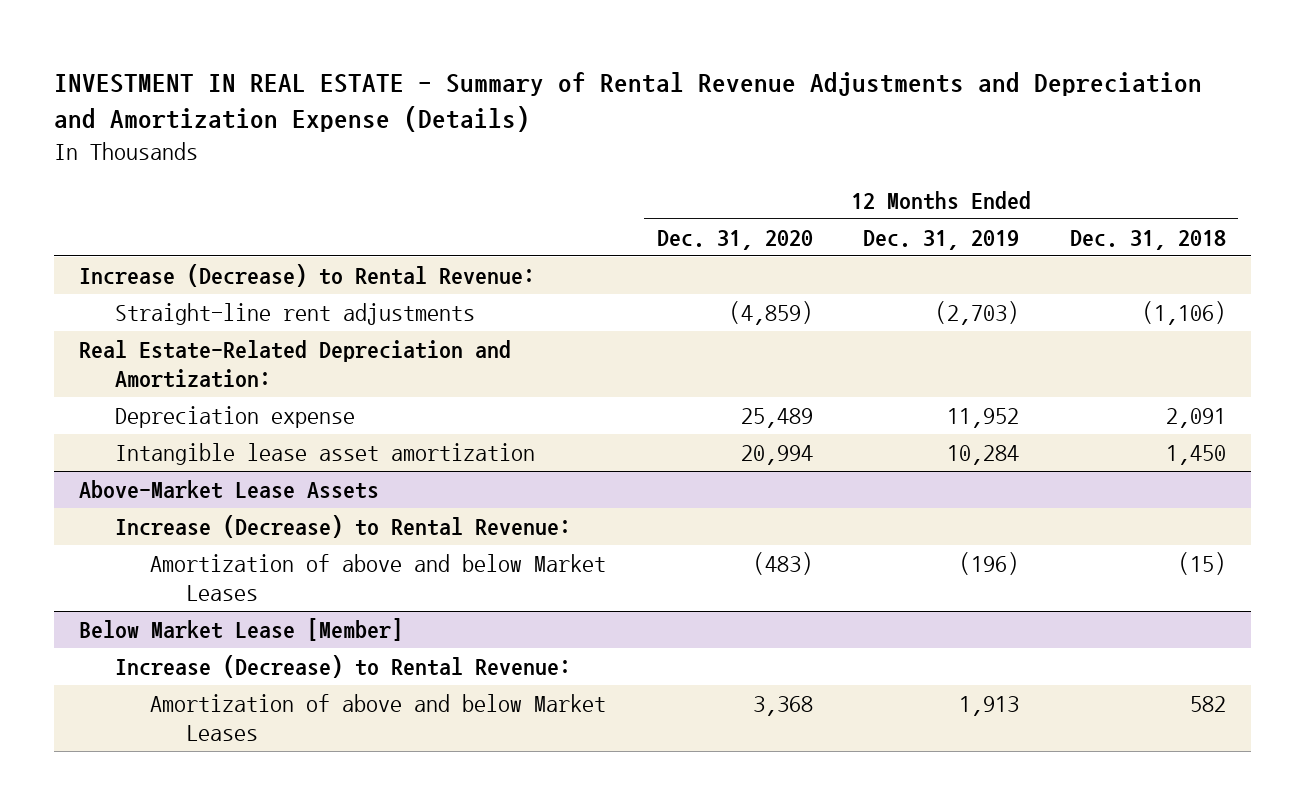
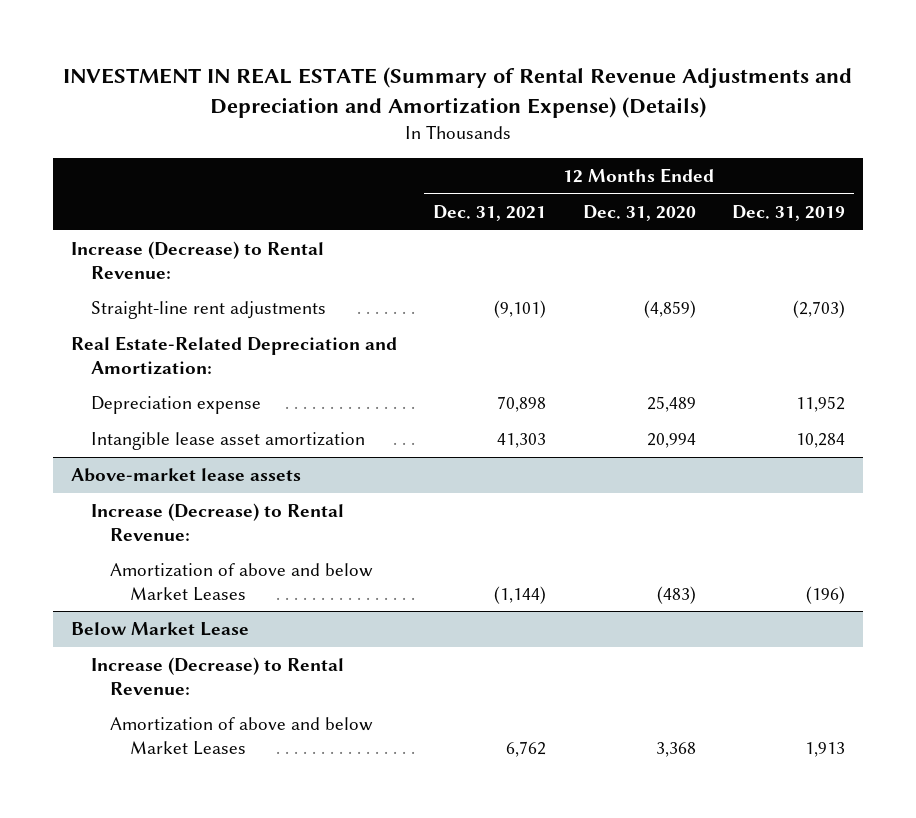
[54,71,1203,133] INVESTMENT IN REAL ESTATE - Summary of Rental Revenue Adjustments and Depreciation and Amortization Expense (Details) -> [63,66,853,118] INVESTMENT IN REAL ESTATE (Summary of Rental Revenue Adjustments and Depreciation and Amortization Expense) (Details)
[1069,229,1226,250] Dec. 31, 2018 -> none
none -> [433,205,547,222] Dec. 31, 2021
[79,479,380,499] Above-Market Lease Assets -> [71,468,302,483] Above-market lease assets
[79,617,404,641] Below Market Lease [Member] -> [71,622,250,637] Below Market Lease

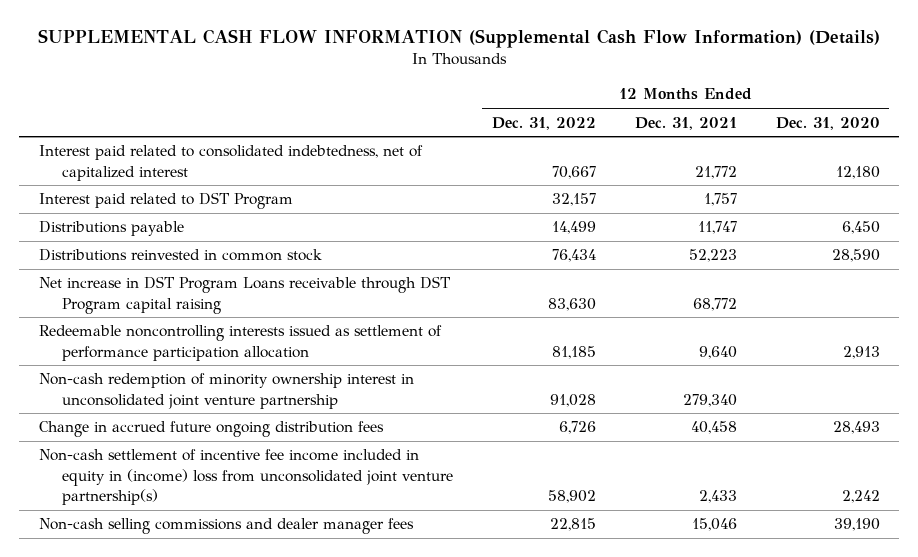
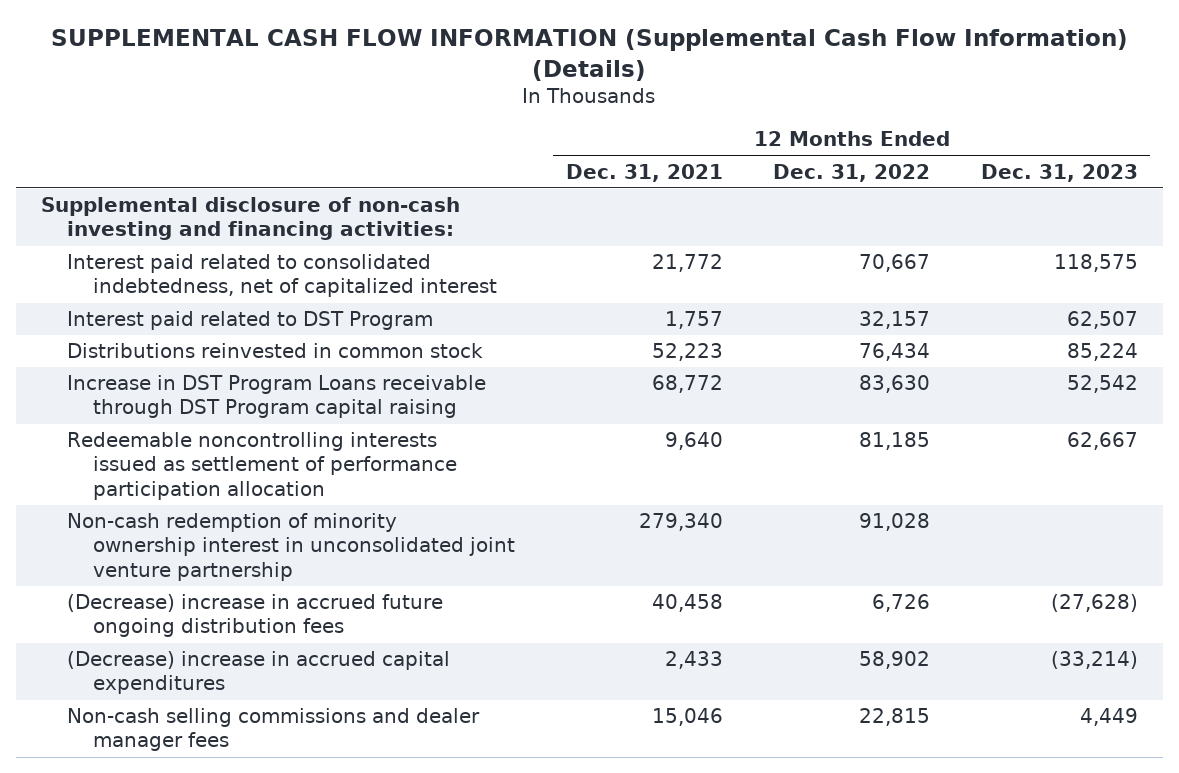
[775,116,880,130] Dec. 31, 2020 -> none
none -> [980,163,1138,182] Dec. 31, 2023
none -> [41,197,461,241] Supplemental disclosure of non-cash investing and financing activities:
[38,221,184,237] Distributions payable -> none
[38,276,450,314] Net increase in DST Program Loans receivable through DST Program capital raising -> [67,375,487,419] Increase in DST Program Loans receivable through DST Program capital raising
[38,421,384,438] Change in accrued future ongoing distribution fees -> [67,594,444,638] (Decrease) increase in accrued future ongoing distribution fees
[38,449,454,505] Non-cash settlement of incentive fee income included in equity in (income) loss from unconsolidated joint venture partnership(s) -> [67,651,451,695] (Decrease) increase in accrued capital expenditures

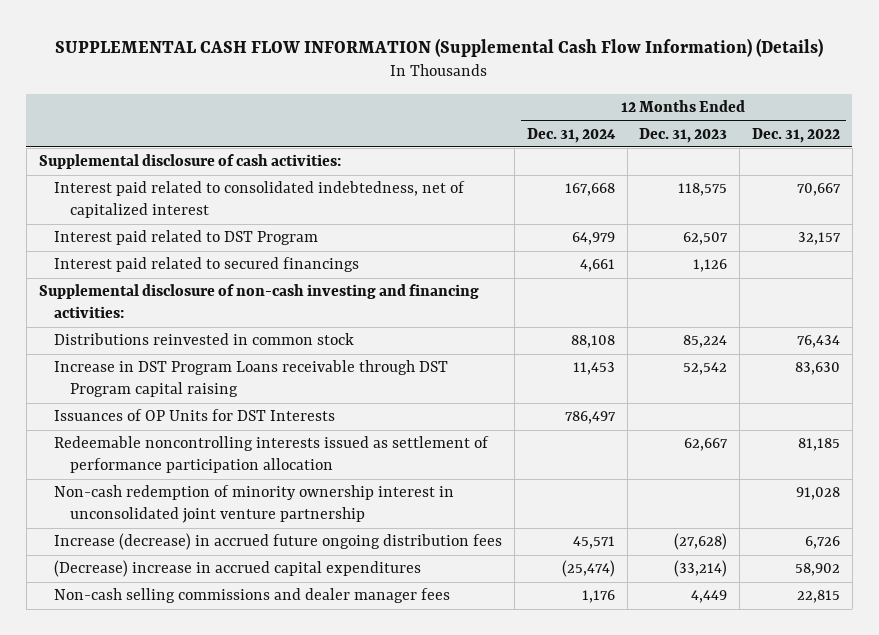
[565,163,723,182] Dec. 31, 2021 -> none
none -> [526,127,616,143] Dec. 31, 2024
none -> [38,154,341,170] Supplemental disclosure of cash activities:
none -> [54,257,360,273] Interest paid related to secured financings
[41,197,461,241] Supplemental disclosure of non-cash investing and financing activities: -> [38,284,479,319] Supplemental disclosure of non-cash investing and financing activities:
none -> [54,409,336,422] Issuances of OP Units for DST Interests
[67,594,444,638] (Decrease) increase in accrued future ongoing distribution fees -> [54,533,503,551] Increase (decrease) in accrued future ongoing distribution fees

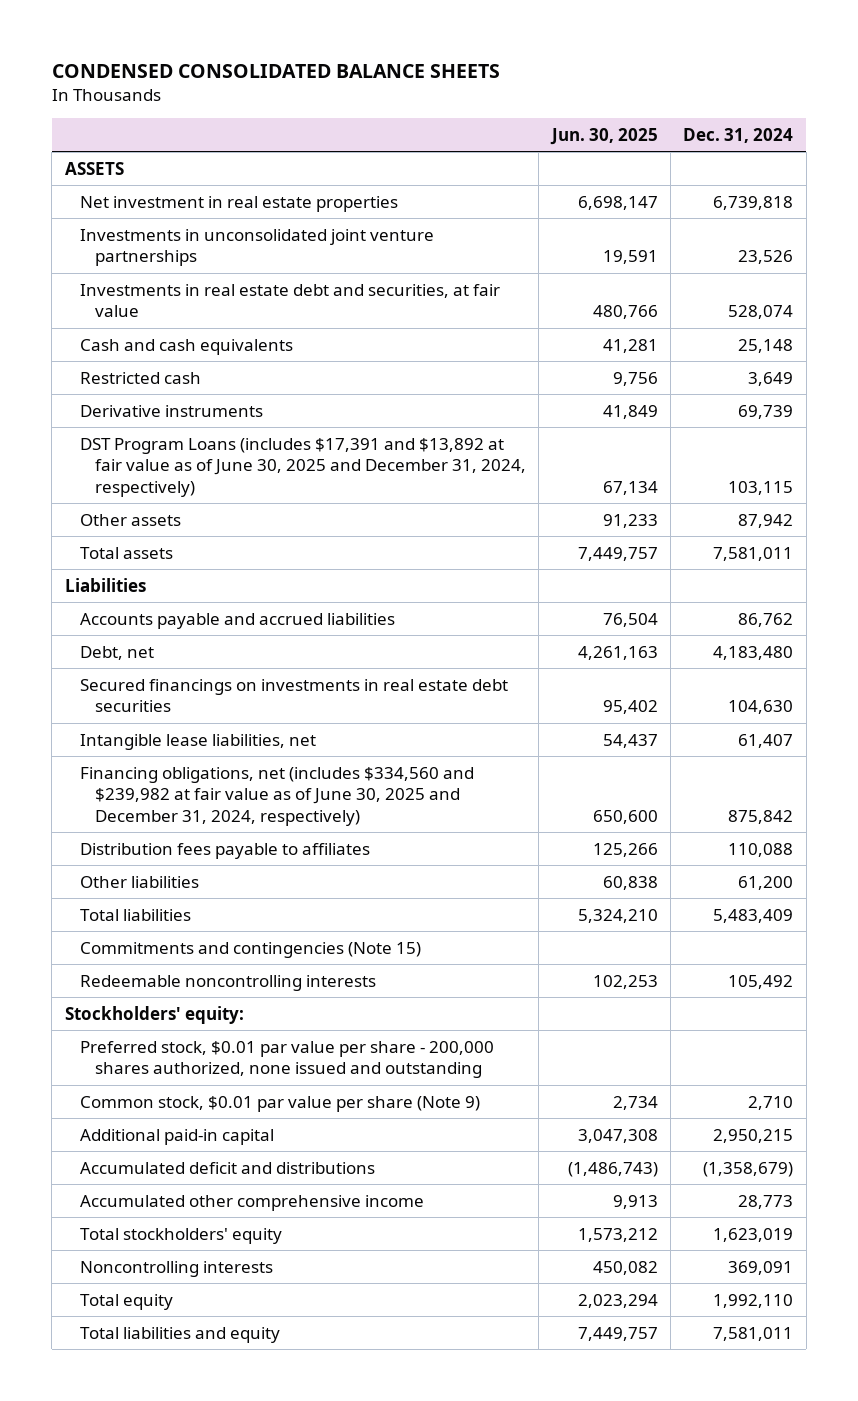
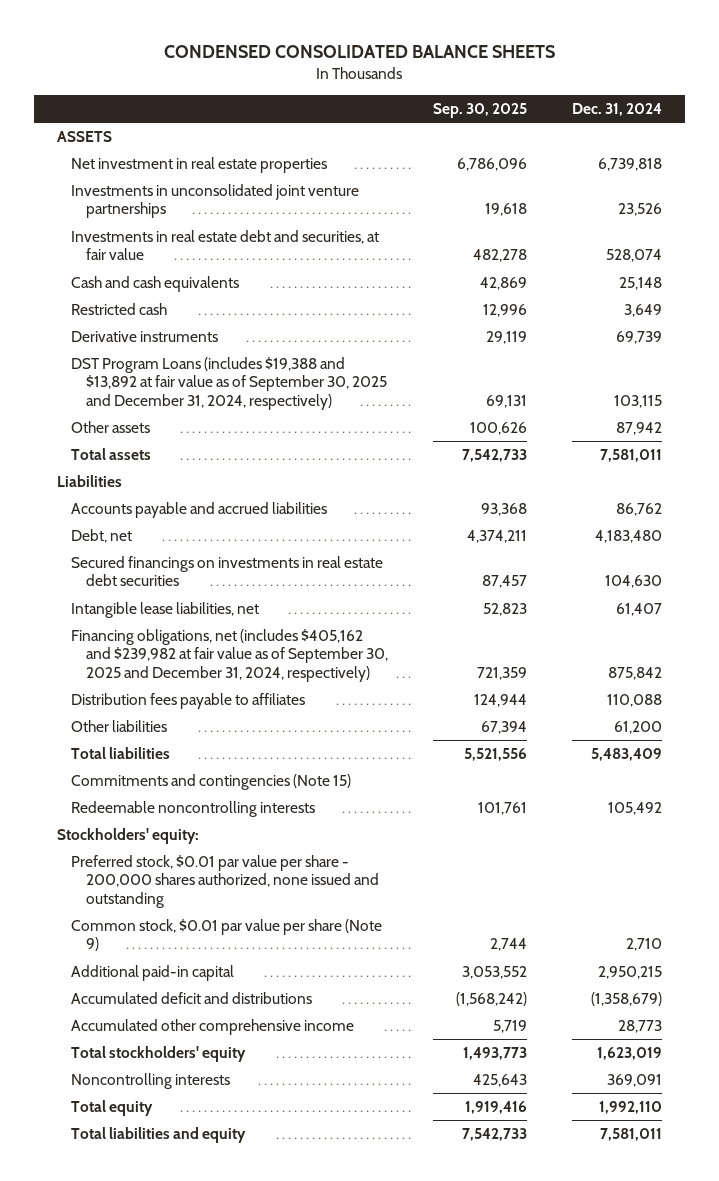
[549,128,658,146] Jun. 30, 2025 -> none
none -> [433,103,528,119] Sep. 30, 2025
[79,437,527,497] DST Program Loans (includes $17,391 and $13,892 at fair value as of June 30, 2025 and December 31, 2024, respectively) -> [71,357,388,410] DST Program Loans (includes $19,388 and $13,892 at fair value as of September 30, 2025 and December 31, 2024, respectively)
[79,766,474,826] Financing obligations, net (includes $334,560 and $239,982 at fair value as of June 30, 2025 and December 31, 2024, respectively) -> [71,629,389,682] Financing obligations, net (includes $405,162 and $239,982 at fair value as of September 30, 2025 and December 31, 2024, respectively)

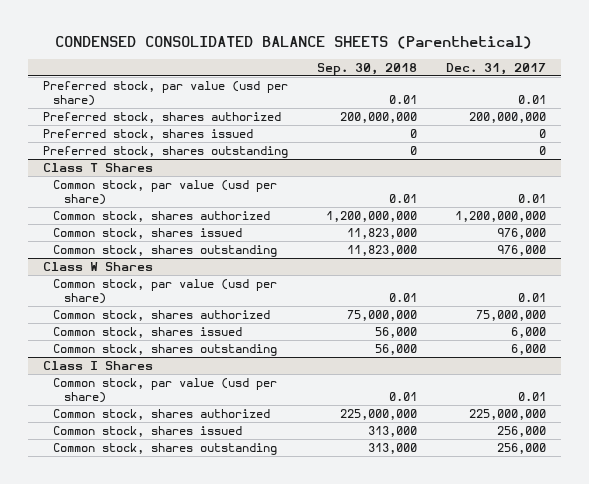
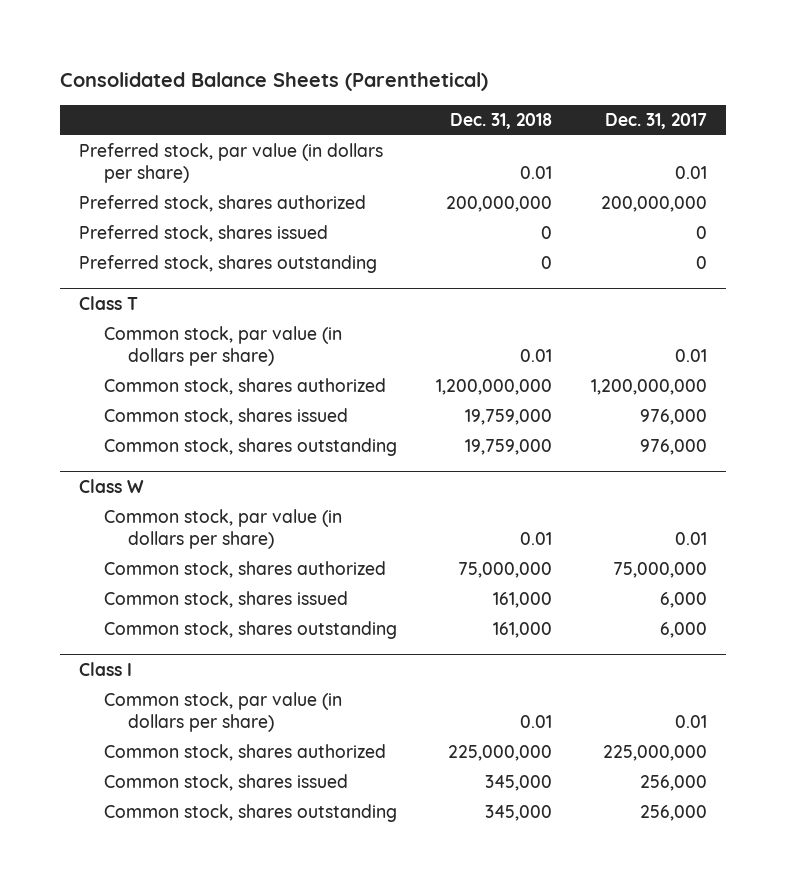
[55,35,533,49] CONDENSED CONSOLIDATED BALANCE SHEETS (Parenthetical) -> [59,72,488,92] Consolidated Balance Sheets (Parenthetical)
[316,62,417,75] Sep. 30, 2018 -> none
none -> [449,113,552,130] Dec. 31, 2018
[42,81,288,107] Preferred stock, par value (usd per share) -> [79,143,384,183] Preferred stock, par value (in dollars per share)
[42,163,153,173] Class T Shares -> [79,296,139,311] Class T
[53,180,278,206] Common stock, par value (usd per share) -> [103,326,342,366] Common stock, par value (in dollars per share)
[42,262,153,272] Class W Shares -> [79,479,145,494] Class W
[53,279,278,305] Common stock, par value (usd per share) -> [103,509,342,549] Common stock, par value (in dollars per share)
[42,361,153,371] Class I Shares -> [79,662,133,677] Class I
[53,378,278,404] Common stock, par value (usd per share) -> [103,692,342,732] Common stock, par value (in dollars per share)

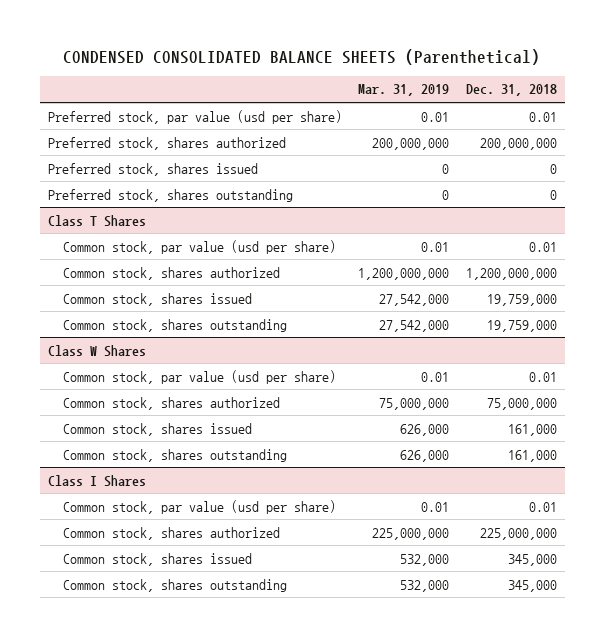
[59,72,488,92] Consolidated Balance Sheets (Parenthetical) -> [63,48,541,65] CONDENSED CONSOLIDATED BALANCE SHEETS (Parenthetical)
[604,113,707,130] Dec. 31, 2017 -> none
none -> [358,84,450,97] Mar. 31, 2019
[79,143,384,183] Preferred stock, par value (in dollars per share) -> [47,109,342,124] Preferred stock, par value (usd per share)
[79,296,139,311] Class T -> [47,214,146,227] Class T Shares
[103,326,342,366] Common stock, par value (in dollars per share) -> [63,239,337,254] Common stock, par value (usd per share)
[79,479,145,494] Class W -> [47,344,146,357] Class W Shares
[103,509,342,549] Common stock, par value (in dollars per share) -> [63,369,337,384] Common stock, par value (usd per share)
[79,662,133,677] Class I -> [47,474,146,487] Class I Shares
[103,692,342,732] Common stock, par value (in dollars per share) -> [63,499,337,514] Common stock, par value (usd per share)

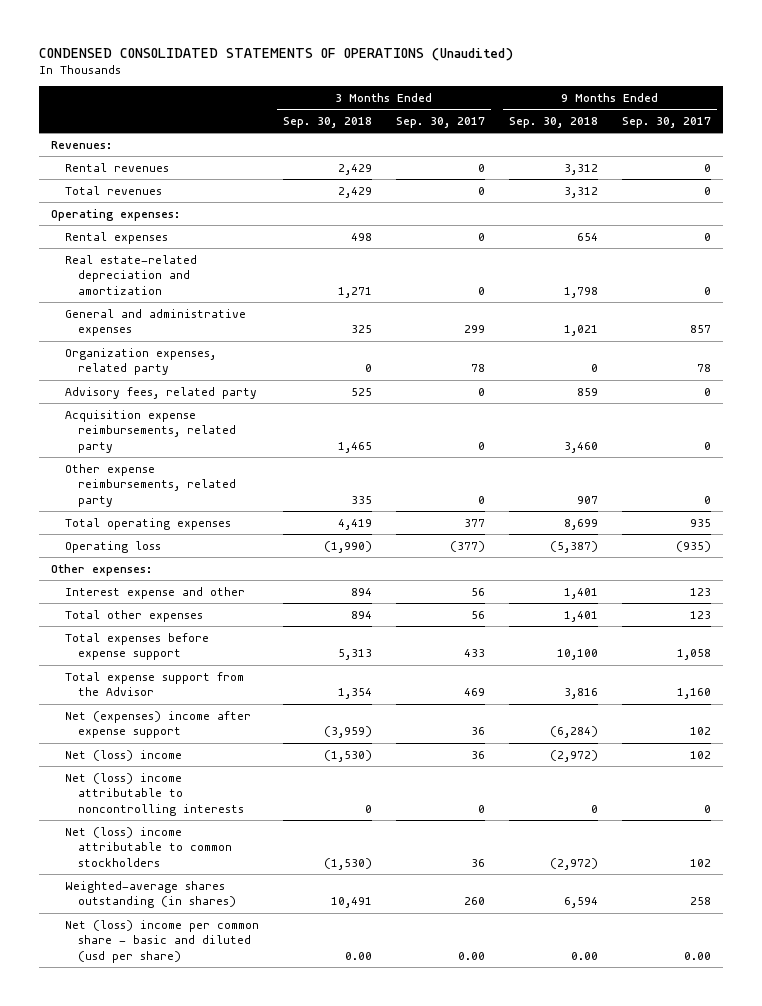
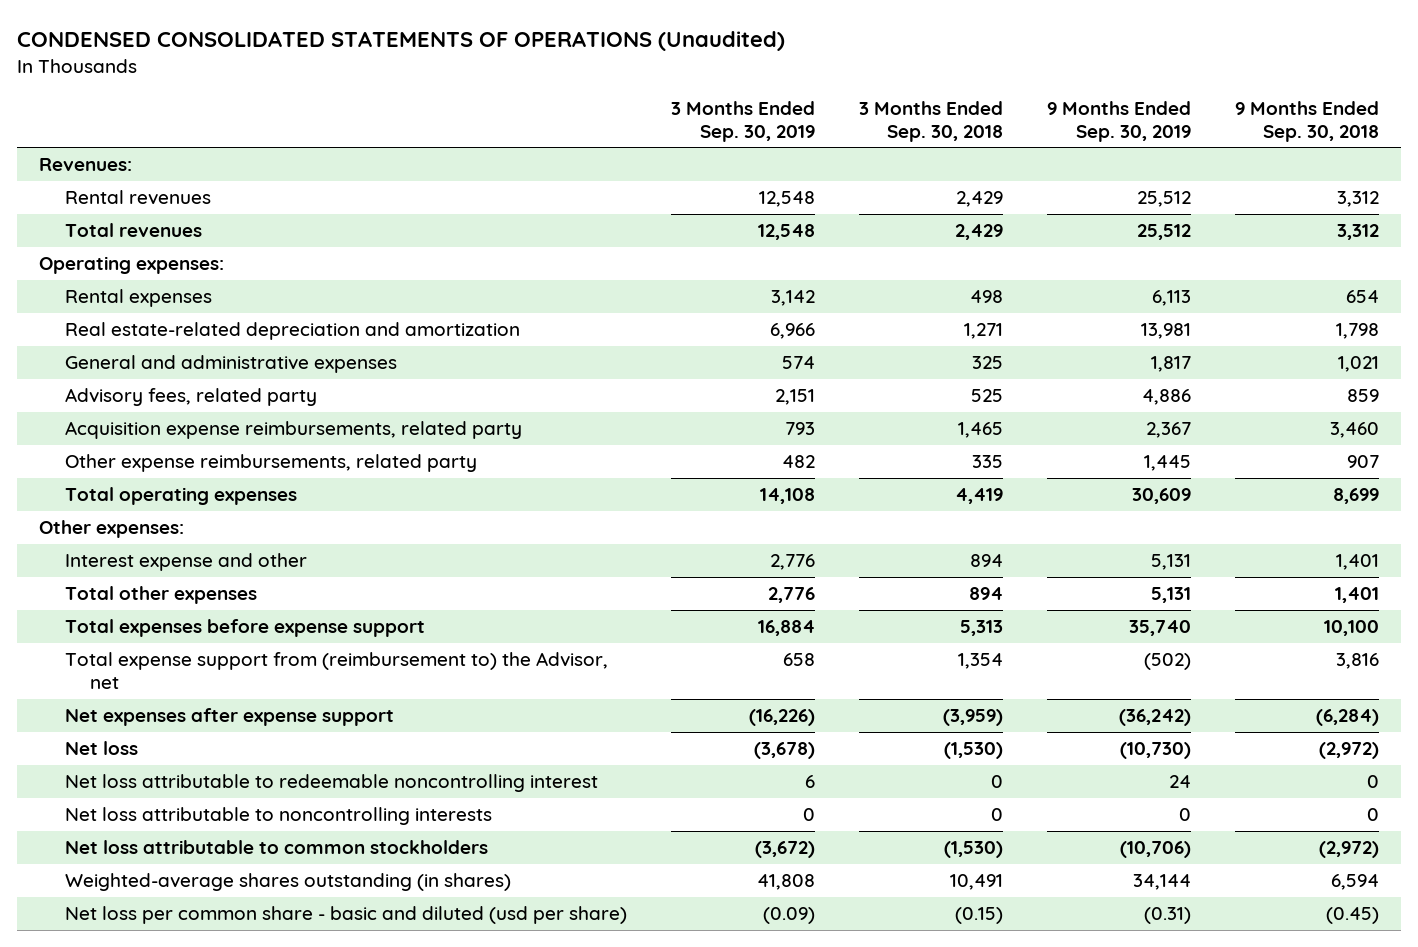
[395,117,485,129] Sep. 30, 2017 -> none
[622,117,712,129] Sep. 30, 2017 -> none
none -> [670,101,815,142] 3 Months Ended Sep. 30, 2019
none -> [1047,101,1192,142] 9 Months Ended Sep. 30, 2019
[64,347,216,376] Organization expenses, related party -> none
[64,540,161,553] Operating loss -> none
[64,671,244,697] Total expense support from the Advisor -> [64,652,608,689] Total expense support from (reimbursement to) the Advisor, net
[64,710,251,739] Net (expenses) income after expense support -> [64,708,394,727] Net expenses after expense support
[64,749,182,761] Net (loss) income -> [64,741,138,756] Net loss
none -> [64,774,598,793] Net loss attributable to redeemable noncontrolling interest
[64,772,244,816] Net (loss) income attributable to noncontrolling interests -> [64,807,492,826] Net loss attributable to noncontrolling interests
[64,826,232,867] Net (loss) income attributable to common stockholders -> [64,840,488,855] Net loss attributable to common stockholders
[64,919,259,963] Net (loss) income per common share - basic and diluted (usd per share) -> [64,906,627,925] Net loss per common share - basic and diluted (usd per share)
[344,951,372,960] 0.00 -> [954,907,1003,925] (0.15)
[570,951,598,960] 0.00 -> [1326,907,1380,925] (0.45)

